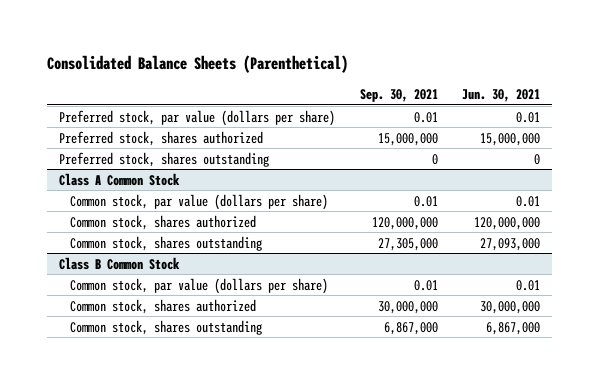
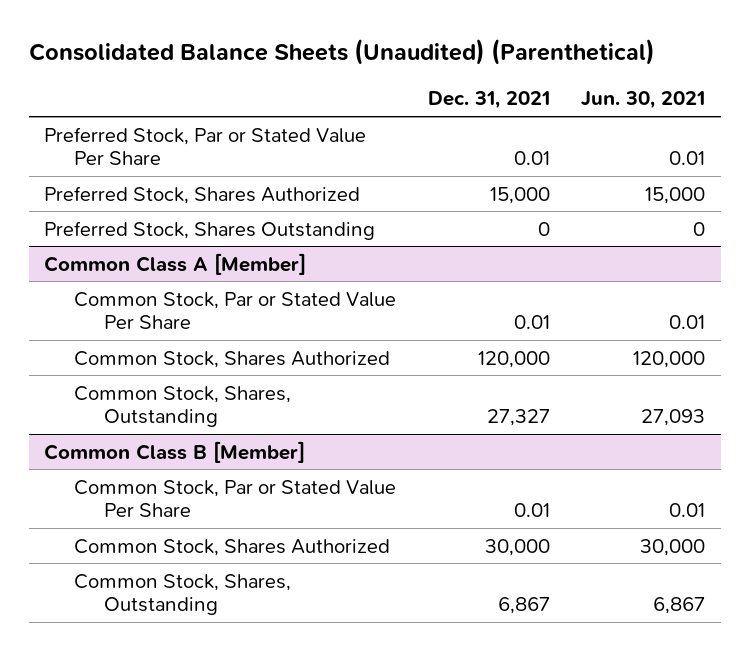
[47,55,349,74] Consolidated Balance Sheets (Parenthetical) -> [28,39,655,66] Consolidated Balance Sheets (Unaudited) (Parenthetical)
[359,89,438,103] Sep. 30, 2021 -> none
none -> [427,91,550,110] Dec. 31, 2021
[59,109,336,126] Preferred stock, par value (dollars per share) -> [44,126,367,166] Preferred Stock, Par or Stated Value Per Share
[59,130,264,146] Preferred stock, shares authorized -> [44,185,361,204] Preferred Stock, Shares Authorized
[479,132,540,146] 15,000,000 -> [645,186,706,204] 15,000
[59,151,270,167] Preferred stock, shares outstanding -> [44,220,376,240] Preferred Stock, Shares Outstanding
[59,172,181,186] Class A Common Stock -> [44,252,307,275] Common Class A [Member]
[70,193,329,210] Common stock, par value (dollars per share) -> [74,291,397,330] Common Stock, Par or Stated Value Per Share
[70,214,257,230] Common stock, shares authorized -> [74,350,391,368] Common Stock, Shares Authorized
[473,216,540,230] 120,000,000 -> [633,350,706,368] 120,000
[70,235,263,251] Common stock, shares outstanding -> [74,385,292,428] Common Stock, Shares, Outstanding
[479,237,540,251] 27,093,000 -> [641,409,706,427] 27,093
[59,256,181,270] Class B Common Stock -> [44,440,306,463] Common Class B [Member]
[70,277,329,294] Common stock, par value (dollars per share) -> [74,479,397,518] Common Stock, Par or Stated Value Per Share
[70,298,257,314] Common stock, shares authorized -> [74,538,391,556] Common Stock, Shares Authorized
[479,300,540,314] 30,000,000 -> [640,538,706,556] 30,000
[70,319,263,335] Common stock, shares outstanding -> [74,573,292,616] Common Stock, Shares, Outstanding
[485,321,540,335] 6,867,000 -> [653,597,706,615] 6,867

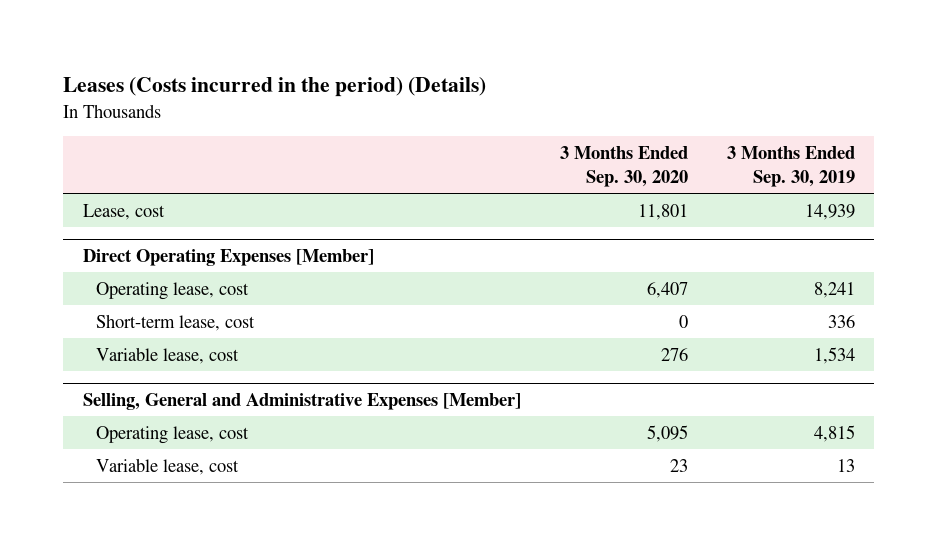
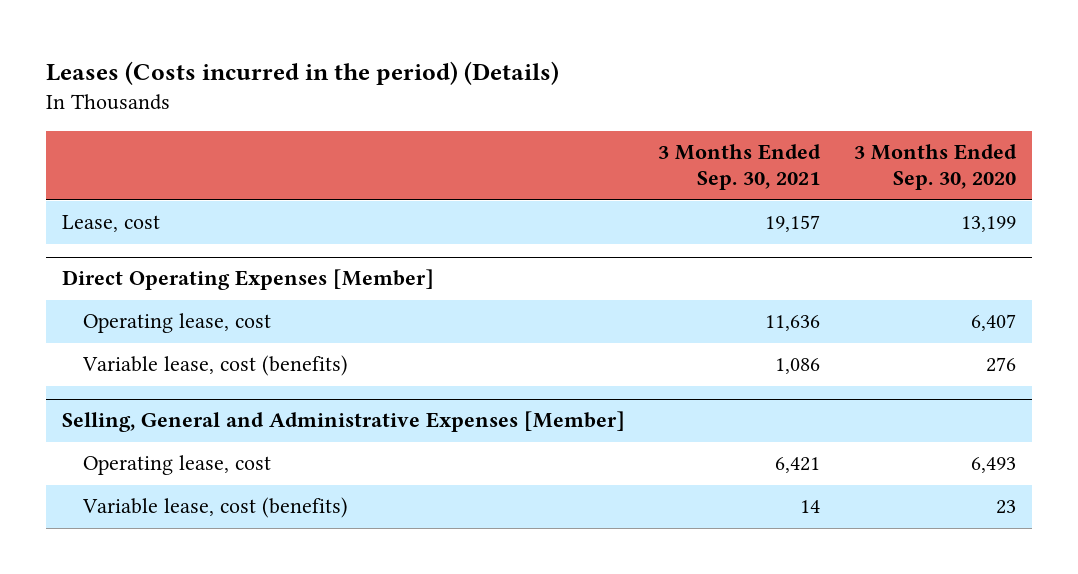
[726,146,855,188] 3 Months Ended Sep. 30, 2019 -> none
none -> [658,144,822,191] 3 Months Ended Sep. 30, 2021
[637,203,688,220] 11,801 -> [960,216,1016,233] 13,199
[96,313,256,331] Short-term lease, cost -> none
[96,346,240,364] Variable lease, cost -> [82,355,349,377] Variable lease, cost (benefits)
[646,424,688,442] 5,095 -> [970,457,1016,474] 6,493
[96,457,240,475] Variable lease, cost -> [82,497,349,519] Variable lease, cost (benefits)

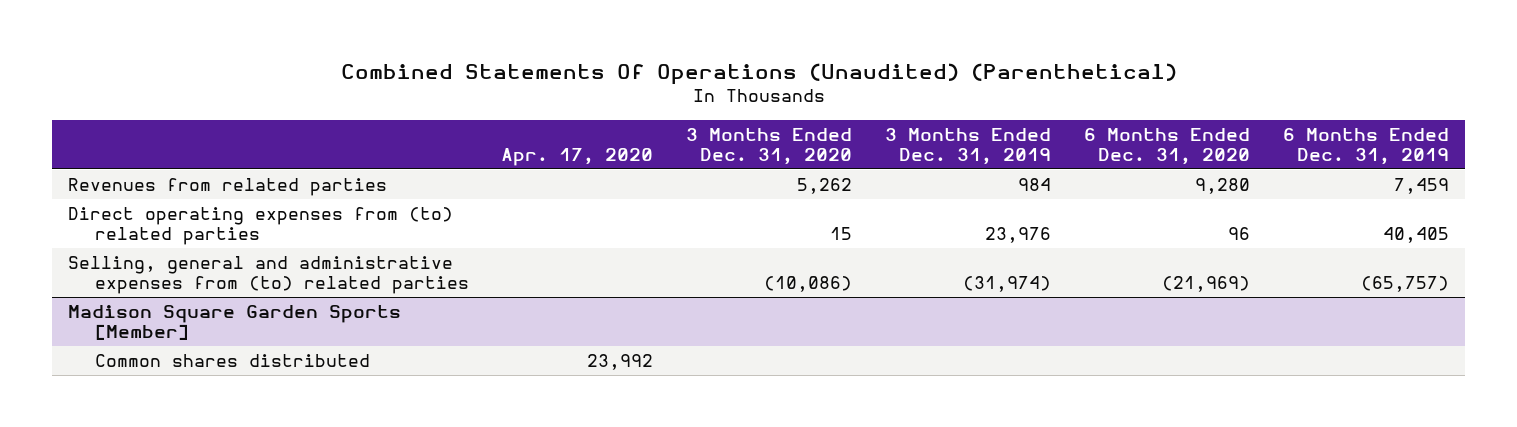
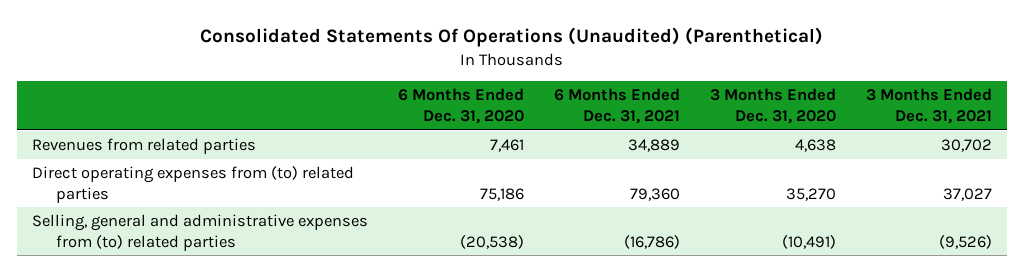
[340,62,1177,85] Combined Statements Of Operations (Unaudited) (Parenthetical) -> [199,27,823,48] Consolidated Statements Of Operations (Unaudited) (Parenthetical)
[501,148,654,167] Apr. 17, 2020 -> none
[885,127,1052,166] 3 Months Ended Dec. 31, 2019 -> none
[1283,127,1450,166] 6 Months Ended Dec. 31, 2019 -> none
none -> [553,88,680,124] 6 Months Ended Dec. 31, 2021
none -> [865,88,992,124] 3 Months Ended Dec. 31, 2021
[68,304,402,341] Madison Square Garden Sports [Member] -> none
[94,353,370,367] Common shares distributed -> none
[797,177,853,194] 5,262 -> [794,139,836,153] 4,638
[1195,177,1251,194] 9,280 -> [489,139,524,153] 7,461
[830,227,853,241] 15 -> [785,187,836,201] 35,270
[1228,227,1251,241] 96 -> [479,187,524,201] 75,186
[764,276,853,293] (10,086) -> [781,234,836,249] (10,491)
[1162,276,1251,293] (21,969) -> [459,234,524,249] (20,538)

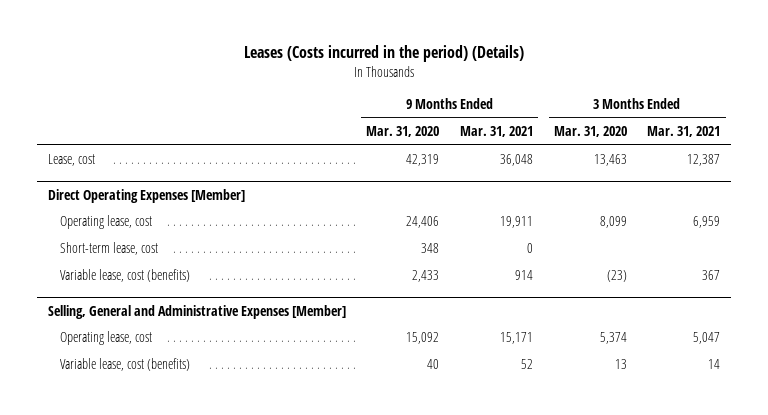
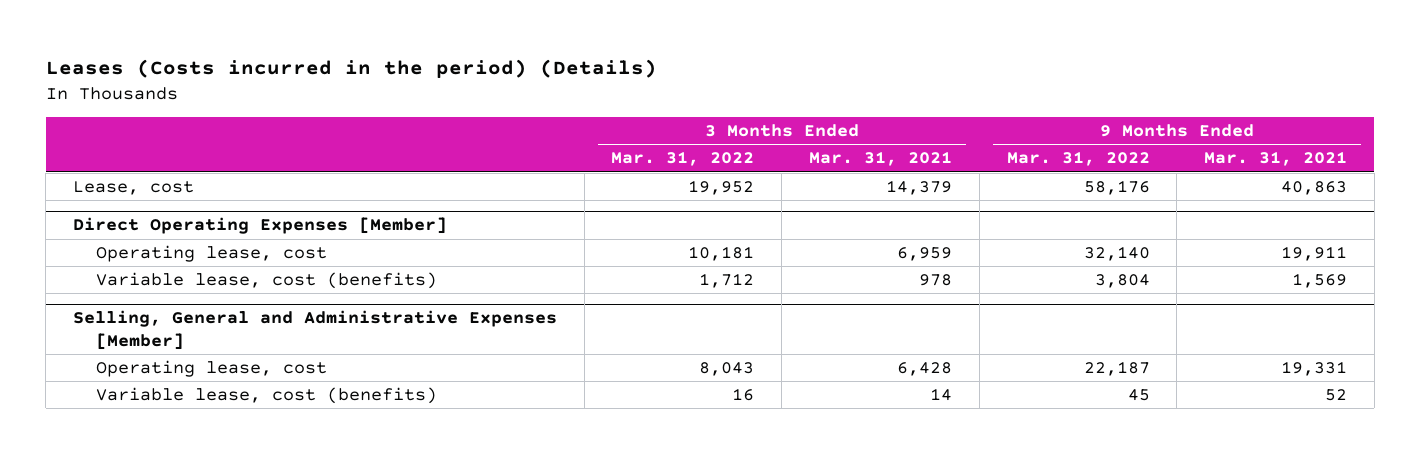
[366,125,440,137] Mar. 31, 2020 -> none
[553,125,627,137] Mar. 31, 2020 -> none
none -> [611,151,755,167] Mar. 31, 2022
none -> [1006,151,1150,167] Mar. 31, 2022
[500,154,534,167] 36,048 -> [1281,181,1348,196] 40,863
[687,154,721,167] 12,387 -> [885,180,952,196] 14,379
[60,242,159,256] Short-term lease, cost -> none
[515,270,534,281] 914 -> [1292,273,1348,289] 1,569
[702,270,721,281] 367 -> [918,274,952,287] 978
[500,332,534,345] 15,171 -> [1281,361,1348,377] 19,331
[693,332,721,345] 5,047 -> [896,362,952,377] 6,428

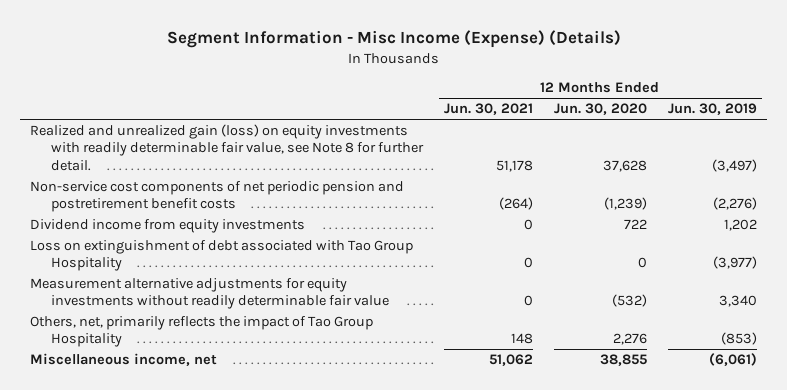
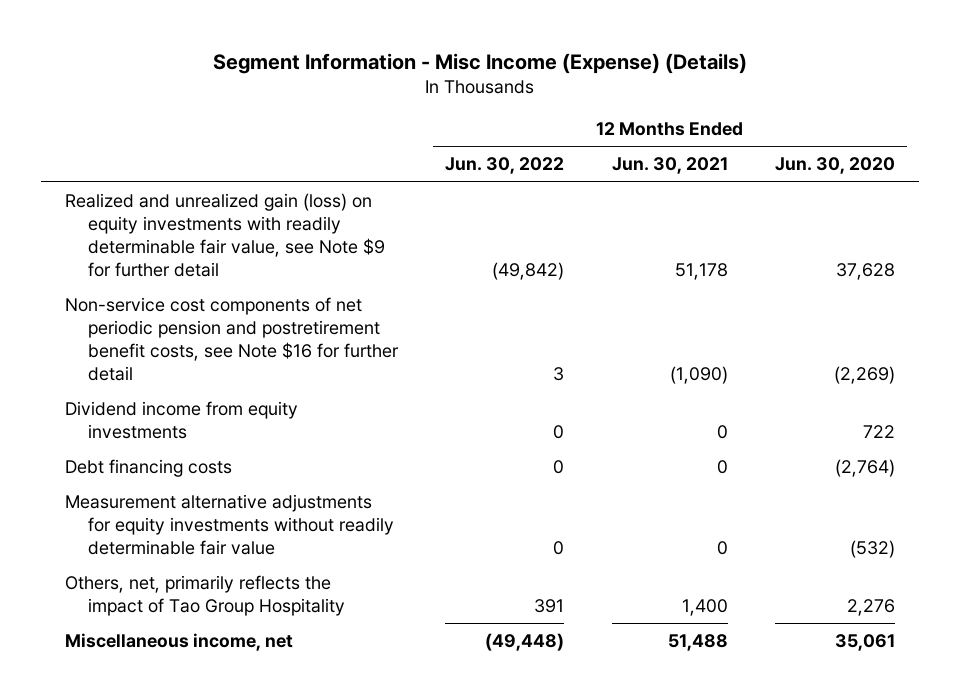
[667,103,757,116] Jun. 30, 2019 -> none
none -> [445,157,565,175] Jun. 30, 2022
[30,124,425,171] Realized and unrealized gain (loss) on equity investments with readily determinable fair value, see Note 8 for further detail. -> [64,192,385,277] Realized and unrealized gain (loss) on equity investments with readily determinable fair value, see Note $9 for further detail
[30,181,405,213] Non-service cost components of net periodic pension and postretirement benefit costs -> [64,296,399,381] Non-service cost components of net periodic pension and postretirement benefit costs, see Note $16 for further detail
[499,197,534,211] (264) -> [669,365,728,384] (1,090)
[603,197,647,211] (1,239) -> [834,365,896,384] (2,269)
[30,240,414,272] Loss on extinguishment of debt associated with Tao Group Hospitality -> none
none -> [64,458,232,477] Debt financing costs
[511,333,534,345] 148 -> [681,598,728,616] 1,400
[489,354,534,367] 51,062 -> [667,633,728,651] 51,488
[599,354,647,367] 38,855 -> [835,633,896,651] 35,061

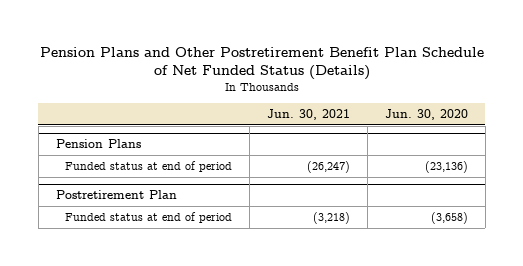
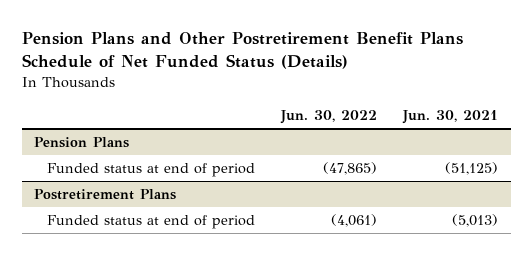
[39,46,484,80] Pension Plans and Other Postretirement Benefit Plan Schedule of Net Funded Status (Details) -> [21,32,463,70] Pension Plans and Other Postretirement Benefit Plans Schedule of Net Funded Status (Details)
[384,108,468,120] Jun. 30, 2020 -> none
none -> [280,109,378,124] Jun. 30, 2022
[306,161,350,174] (26,247) -> [444,162,498,176] (51,125)
[55,190,177,200] Postretirement Plan -> [34,189,177,201] Postretirement Plans
[312,212,350,225] (3,218) -> [451,214,498,228] (5,013)

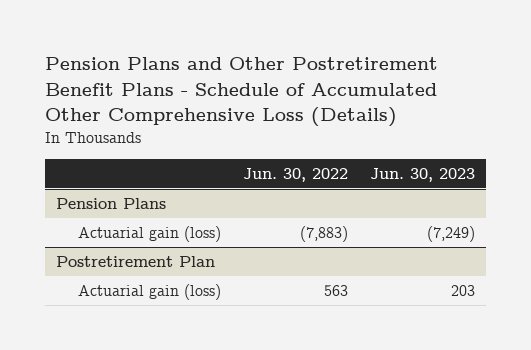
[21,32,463,70] Pension Plans and Other Postretirement Benefit Plans Schedule of Net Funded Status (Details) -> [45,57,439,127] Pension Plans and Other Postretirement Benefit Plans - Schedule of Accumulated Other Comprehensive Loss (Details)
[401,109,498,124] Jun. 30, 2021 -> none
none -> [370,167,476,182] Jun. 30, 2023
[47,163,256,178] Funded status at end of period -> none
[47,215,256,230] Funded status at end of period -> none
none -> [78,226,222,243] Actuarial gain (loss)
[34,189,177,201] Postretirement Plans -> [56,256,216,268] Postretirement Plan
none -> [78,284,222,301] Actuarial gain (loss)

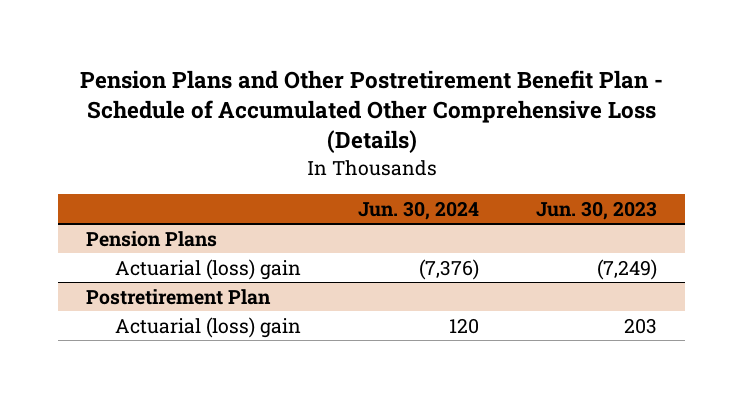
[45,57,439,127] Pension Plans and Other Postretirement Benefit Plans - Schedule of Accumulated Other Comprehensive Loss (Details) -> [79,69,663,154] Pension Plans and Other Postretirement Benefit Plan - Schedule of Accumulated Other Comprehensive Loss (Details)
[243,167,349,182] Jun. 30, 2022 -> none
none -> [357,200,479,220] Jun. 30, 2024
[78,226,222,243] Actuarial gain (loss) -> [114,258,301,280] Actuarial (loss) gain
[78,284,222,301] Actuarial gain (loss) -> [114,316,301,338] Actuarial (loss) gain

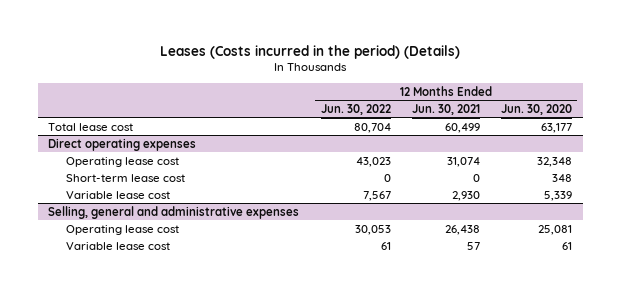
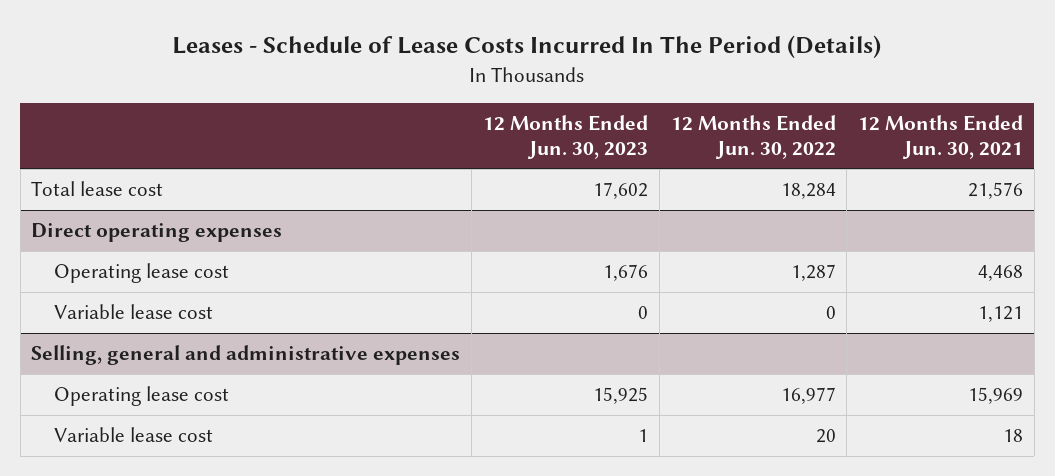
[160,44,461,59] Leases (Costs incurred in the period) (Details) -> [172,35,882,59] Leases - Schedule of Lease Costs Incurred In The Period (Details)
[500,103,572,115] Jun. 30, 2020 -> none
none -> [483,115,649,159] 12 Months Ended Jun. 30, 2023
[353,122,391,133] 80,704 -> [780,183,836,200] 18,284
[444,122,480,133] 60,499 -> [968,182,1024,200] 21,576
[65,173,185,182] Short-term lease cost -> none
[355,156,391,167] 43,023 -> [790,264,836,282] 1,287
[446,156,480,167] 31,074 -> [978,265,1024,282] 4,468
[362,190,391,201] 7,567 -> [825,306,836,320] 0
[451,190,480,201] 2,930 -> [978,306,1024,323] 1,121
[354,224,391,235] 30,053 -> [780,387,836,405] 16,977
[444,224,480,235] 26,438 -> [968,387,1024,405] 15,969
[380,241,391,250] 61 -> [815,429,836,444] 20
[466,241,480,250] 57 -> [1003,429,1024,443] 18

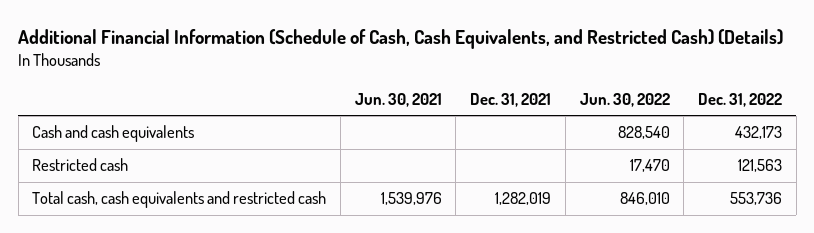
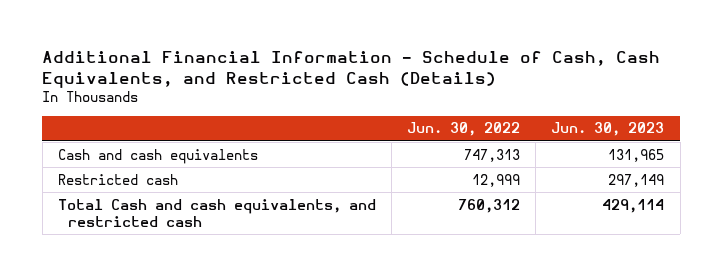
[18,28,784,49] Additional Financial Information (Schedule of Cash, Cash Equivalents, and Restricted Cash) (Details) -> [42,51,661,89] Additional Financial Information - Schedule of Cash, Cash Equivalents, and Restricted Cash (Details)
[354,93,442,108] Jun. 30, 2021 -> none
[470,93,552,108] Dec. 31, 2021 -> none
[698,93,783,108] Dec. 31, 2022 -> none
none -> [551,122,665,137] Jun. 30, 2023
[617,126,670,140] 828,540 -> [464,148,521,162] 747,313
[629,159,670,173] 17,470 -> [472,173,521,187] 12,999
[32,191,327,209] Total cash, cash equivalents and restricted cash -> [57,198,376,227] Total Cash and cash equivalents, and restricted cash
[619,192,670,206] 846,010 -> [458,198,521,213] 760,312

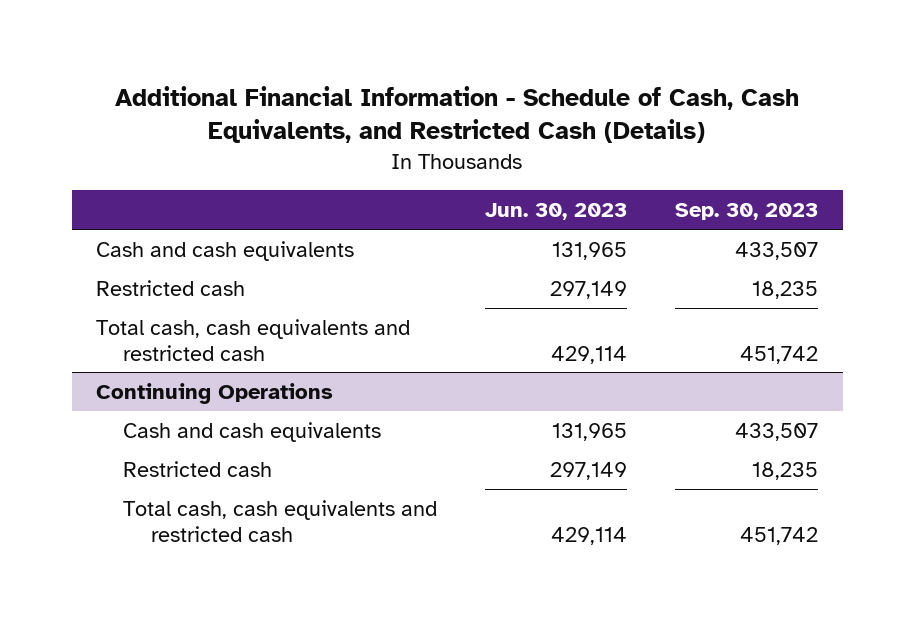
[407,122,521,137] Jun. 30, 2022 -> none
none -> [675,203,819,221] Sep. 30, 2023
[57,198,376,227] Total Cash and cash equivalents, and restricted cash -> [95,318,410,361] Total cash, cash equivalents and restricted cash
none -> [95,382,333,404] Continuing Operations
none -> [123,421,382,442] Cash and cash equivalents
none -> [123,460,273,477] Restricted cash
none -> [123,499,438,542] Total cash, cash equivalents and restricted cash

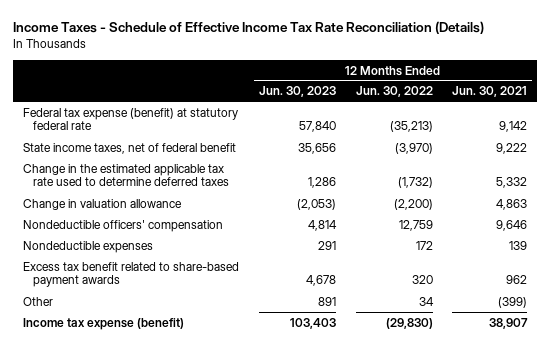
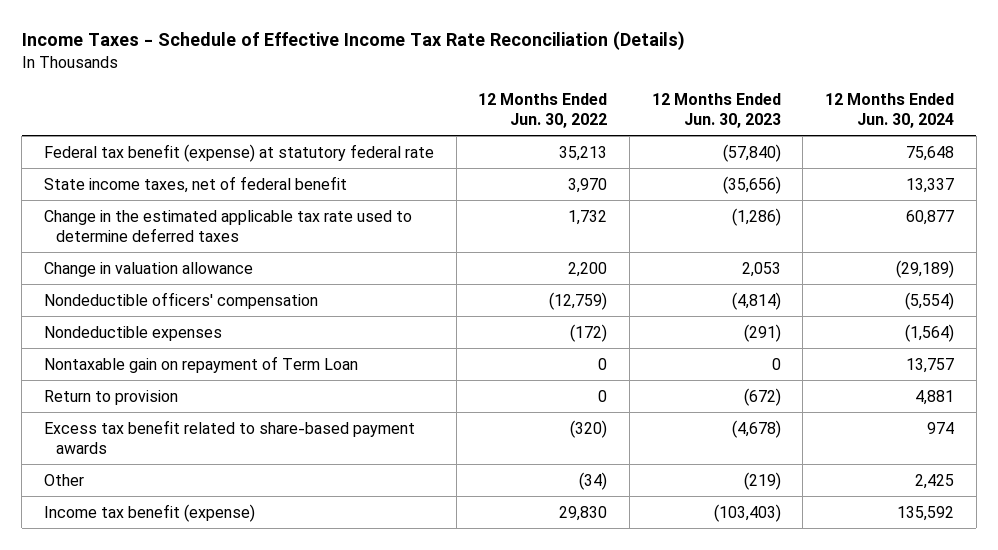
[452,86,528,98] Jun. 30, 2021 -> none
none -> [825,92,955,129] 12 Months Ended Jun. 30, 2024
[23,107,239,131] Federal tax expense (benefit) at statutory federal rate -> [43,143,434,162] Federal tax benefit (expense) at statutory federal rate
[298,121,336,133] 57,840 -> [722,143,781,162] (57,840)
[389,121,433,133] (35,213) -> [559,145,608,161] 35,213
[297,142,336,154] 35,656 -> [722,175,781,194] (35,656)
[394,142,433,154] (3,970) -> [568,177,608,193] 3,970
[307,177,336,189] 1,286 -> [731,207,781,226] (1,286)
[397,177,433,189] (1,732) -> [568,209,608,225] 1,732
[296,198,336,210] (2,053) -> [741,261,781,277] 2,053
[393,198,433,210] (2,200) -> [568,261,608,277] 2,200
[307,219,337,231] 4,814 -> [731,291,781,310] (4,814)
[398,219,433,231] 12,759 -> [549,291,608,310] (12,759)
[317,240,336,250] 291 -> [743,323,781,342] (291)
[415,240,433,250] 172 -> [570,323,608,342] (172)
none -> [43,355,358,373] Nontaxable gain on repayment of Term Loan
none -> [43,389,178,405] Return to provision
[305,275,336,287] 4,678 -> [731,419,781,438] (4,678)
[411,275,433,285] 320 -> [570,419,608,438] (320)
[317,296,336,306] 891 -> [743,471,781,490] (219)
[418,296,434,306] 34 -> [579,471,608,490] (34)
[23,317,185,330] Income tax expense (benefit) -> [43,503,255,522] Income tax benefit (expense)
[289,317,336,329] 103,403 -> [713,503,781,522] (103,403)
[385,317,433,329] (29,830) -> [559,505,608,521] 29,830

